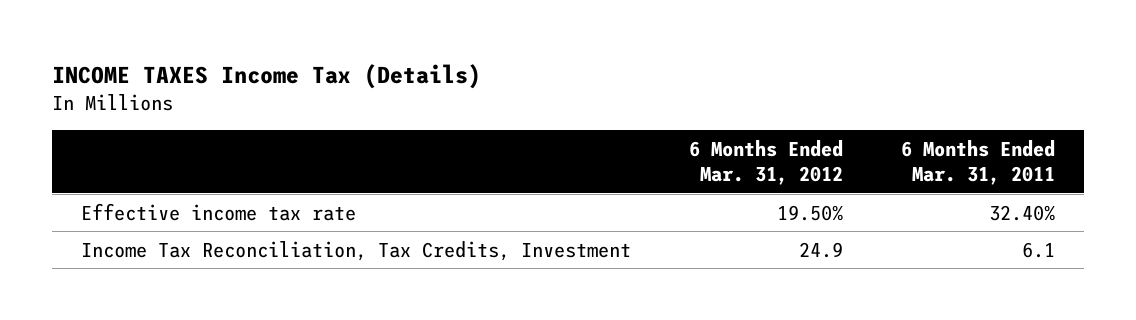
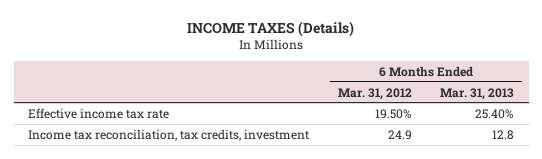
[52,64,482,90] INCOME TAXES Income Tax (Details) -> [187,20,355,37] INCOME TAXES (Details)
[901,139,1056,186] 6 Months Ended Mar. 31, 2011 -> none
none -> [440,87,515,100] Mar. 31, 2013
[81,240,632,261] Income Tax Reconciliation, Tax Credits, Investment -> [27,128,309,141] Income tax reconciliation, tax credits, investment

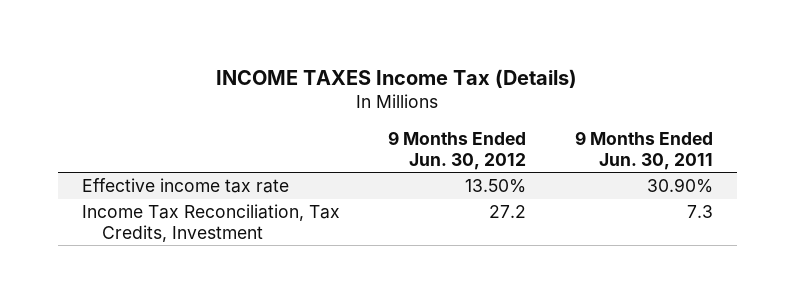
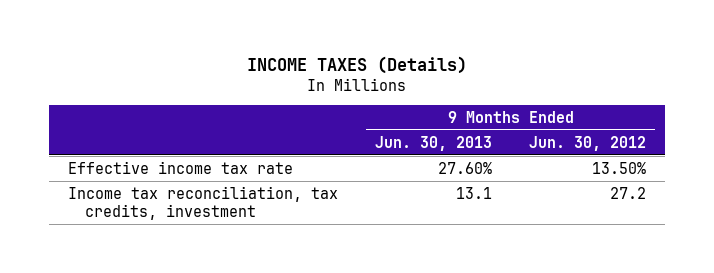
[216,68,578,88] INCOME TAXES Income Tax (Details) -> [246,56,467,75] INCOME TAXES (Details)
[574,130,713,170] 9 Months Ended Jun. 30, 2011 -> none
none -> [374,135,492,151] Jun. 30, 2013
[82,204,341,242] Income Tax Reconciliation, Tax Credits, Investment -> [67,185,338,221] Income tax reconciliation, tax credits, investment

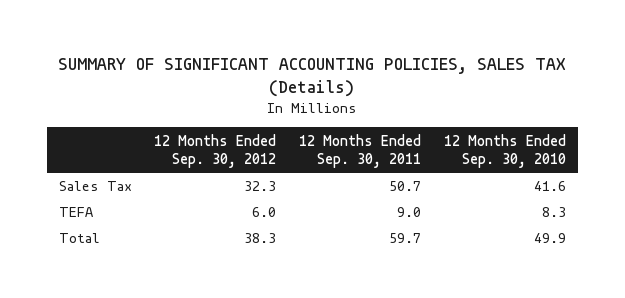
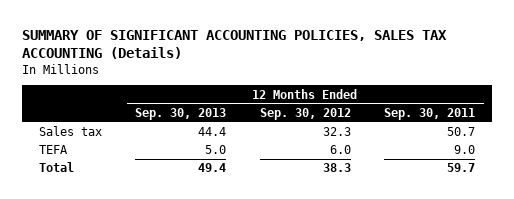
[58,57,567,97] SUMMARY OF SIGNIFICANT ACCOUNTING POLICIES, SALES TAX (Details) -> [22,30,448,60] SUMMARY OF SIGNIFICANT ACCOUNTING POLICIES, SALES TAX ACCOUNTING (Details)
[444,133,567,169] 12 Months Ended Sep. 30, 2010 -> none
none -> [135,107,227,120] Sep. 30, 2013
[58,181,132,192] Sales Tax -> [38,126,102,137] Sales tax

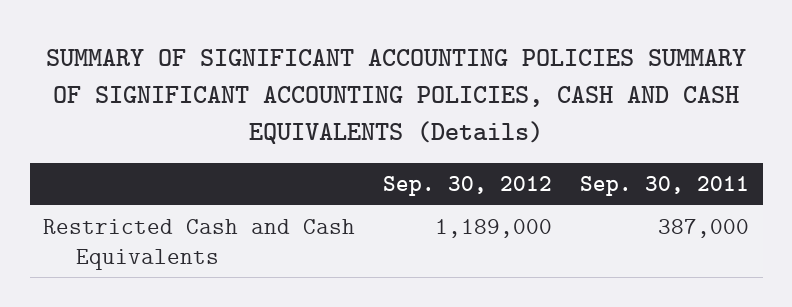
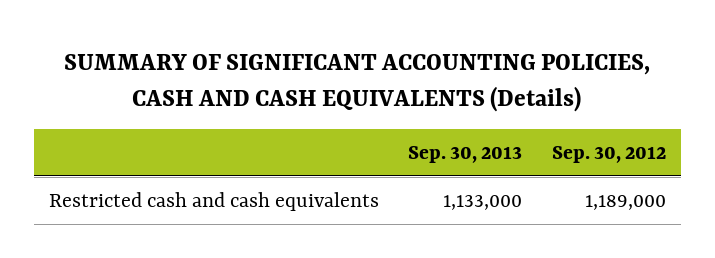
[46,49,747,144] SUMMARY OF SIGNIFICANT ACCOUNTING POLICIES SUMMARY OF SIGNIFICANT ACCOUNTING POLICIES, CASH AND CASH EQUIVALENTS (Details) -> [64,53,651,112] SUMMARY OF SIGNIFICANT ACCOUNTING POLICIES, CASH AND CASH EQUIVALENTS (Details)
[579,176,749,197] Sep. 30, 2011 -> none
none -> [408,145,523,163] Sep. 30, 2013
[43,219,356,270] Restricted Cash and Cash Equivalents -> [48,192,379,212] Restricted cash and cash equivalents

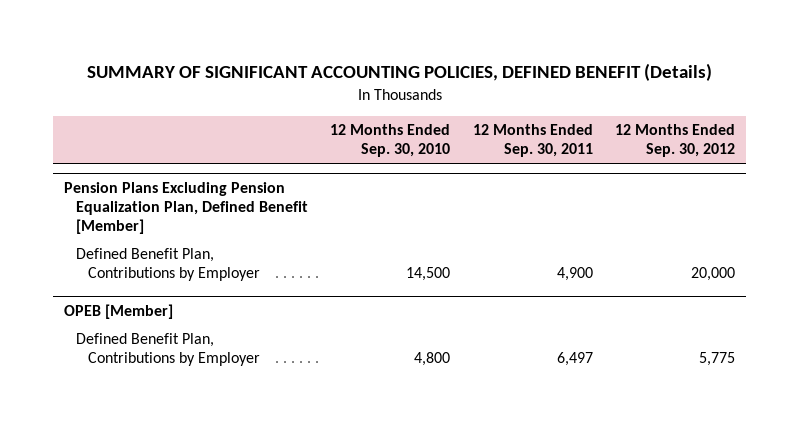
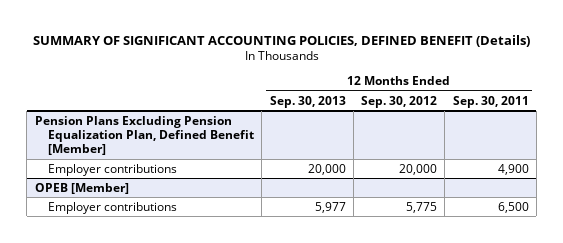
[330,124,451,158] 12 Months Ended Sep. 30, 2010 -> none
none -> [269,95,346,108] Sep. 30, 2013
[76,248,260,282] Defined Benefit Plan, Contributions by Employer -> [48,163,178,176] Employer contributions
[76,333,260,367] Defined Benefit Plan, Contributions by Employer -> [48,201,178,214] Employer contributions
[556,352,593,367] 6,497 -> [497,201,529,213] 6,500

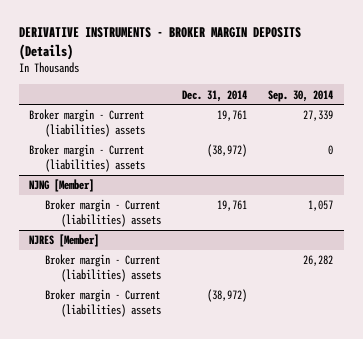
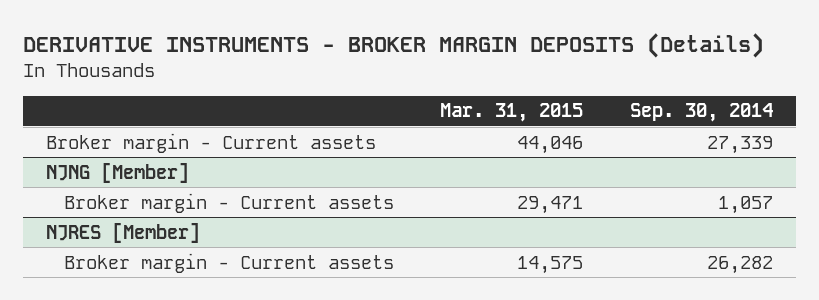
[182,89,248,102] Dec. 31, 2014 -> none
none -> [440,103,584,123] Mar. 31, 2015
[29,144,146,173] Broker margin - Current (liabilities) assets -> none
[29,109,146,138] Broker margin - Current (liabilities) assets -> [45,132,376,153] Broker margin - Current assets
[45,199,162,228] Broker margin - Current (liabilities) assets -> [63,192,394,213] Broker margin - Current assets
[45,289,162,318] Broker margin - Current (liabilities) assets -> none
[45,254,162,283] Broker margin - Current (liabilities) assets -> [63,252,394,273] Broker margin - Current assets

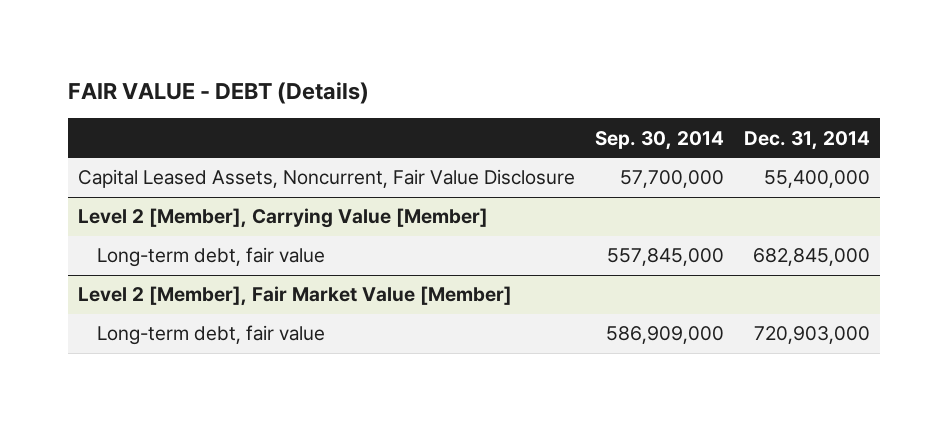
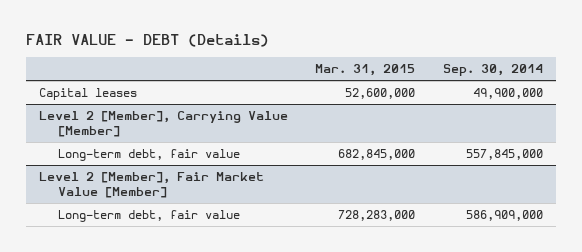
[743,130,870,150] Dec. 31, 2014 -> none
none -> [315,64,416,77] Mar. 31, 2015
[78,169,576,189] Capital Leased Assets, Noncurrent, Fair Value Disclosure -> none
none -> [39,88,138,101] Capital leases

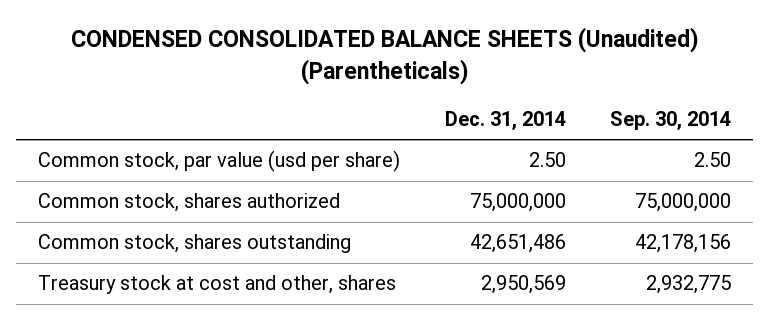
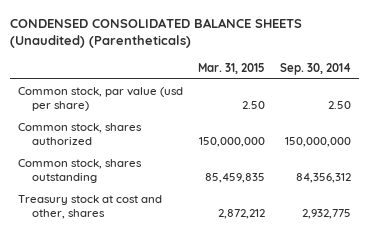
[444,111,566,132] Dec. 31, 2014 -> none
none -> [198,62,266,74] Mar. 31, 2015
[634,193,731,213] 75,000,000 -> [285,137,352,148] 150,000,000
[634,234,731,254] 42,178,156 -> [296,173,352,184] 84,356,312

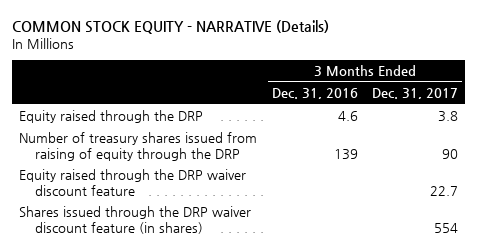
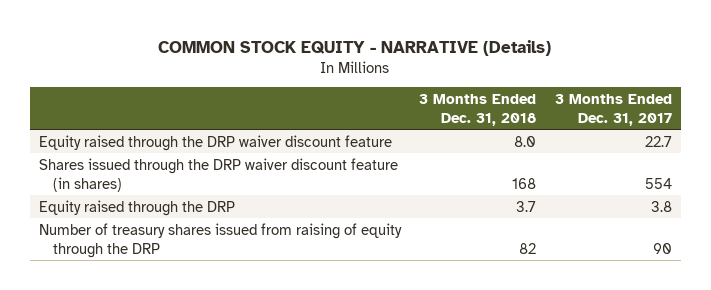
[271,87,358,99] Dec. 31, 2016 -> none
none -> [419,93,537,126] 3 Months Ended Dec. 31, 2018
[19,110,204,124] Equity raised through the DRP -> [39,199,236,216] Equity raised through the DRP
[19,132,258,161] Number of treasury shares issued from raising of equity through the DRP -> [39,222,403,258] Number of treasury shares issued from raising of equity through the DRP

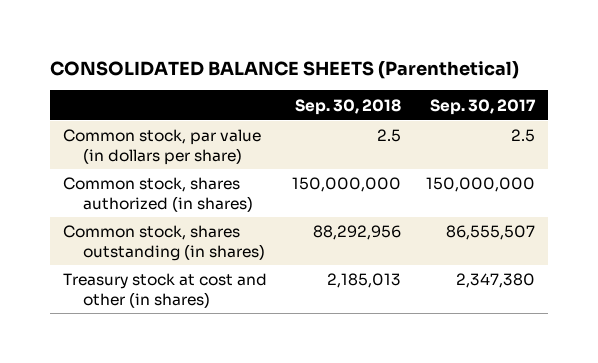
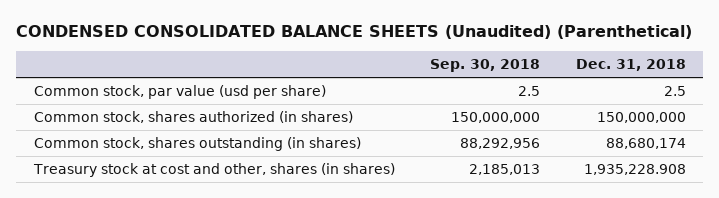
[50,60,520,79] CONSOLIDATED BALANCE SHEETS (Parenthetical) -> [15,25,692,40] CONDENSED CONSOLIDATED BALANCE SHEETS (Unaudited) (Parenthetical)
[430,98,537,115] Sep. 30, 2017 -> none
none -> [575,58,686,71] Dec. 31, 2018
[63,129,262,165] Common stock, par value (in dollars per share) -> [33,85,326,100] Common stock, par value (usd per share)
[63,273,268,308] Treasury stock at cost and other (in shares) -> [32,163,395,178] Treasury stock at cost and other, shares (in shares)

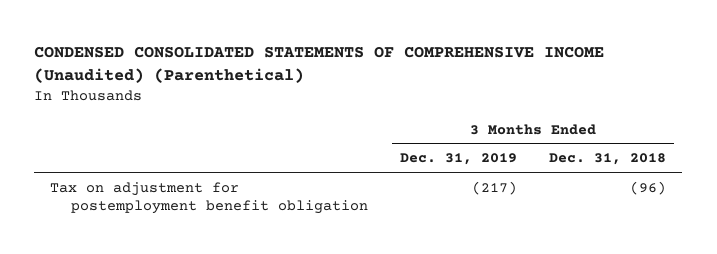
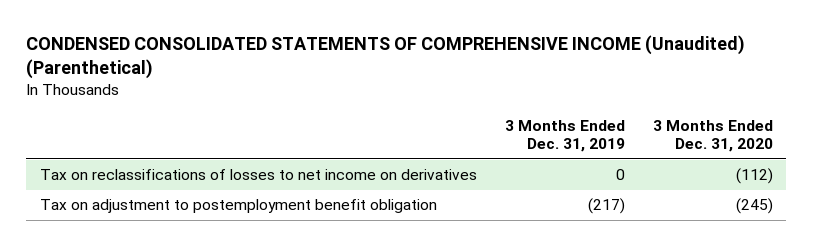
[549,153,667,166] Dec. 31, 2018 -> none
none -> [652,120,773,153] 3 Months Ended Dec. 31, 2020
none -> [40,169,478,181] Tax on reclassifications of losses to net income on derivatives
[50,181,368,214] Tax on adjustment for postemployment benefit obligation -> [40,199,438,214] Tax on adjustment to postemployment benefit obligation

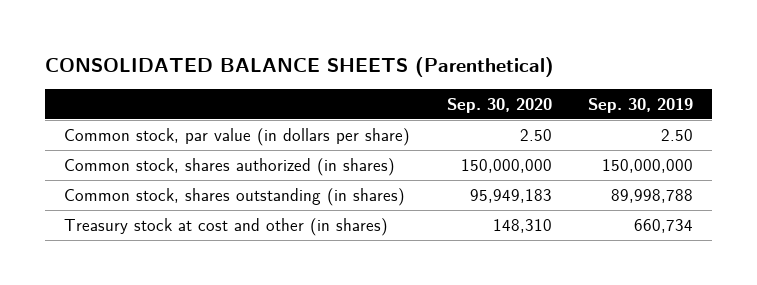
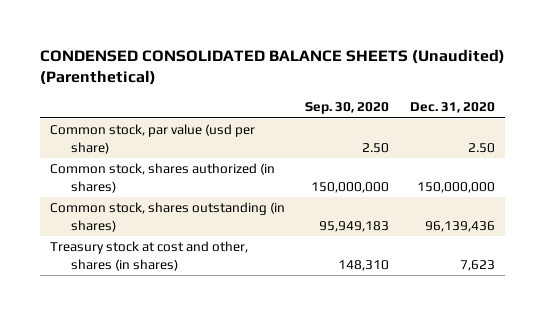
[45,56,555,77] CONSOLIDATED BALANCE SHEETS (Parenthetical) -> [39,48,505,86] CONDENSED CONSOLIDATED BALANCE SHEETS (Unaudited) (Parenthetical)
[588,97,694,113] Sep. 30, 2019 -> none
none -> [409,102,495,114] Dec. 31, 2020
[63,127,410,146] Common stock, par value (in dollars per share) -> [49,124,255,154] Common stock, par value (usd per share)
[63,217,388,236] Treasury stock at cost and other (in shares) -> [49,241,248,271] Treasury stock at cost and other, shares (in shares)

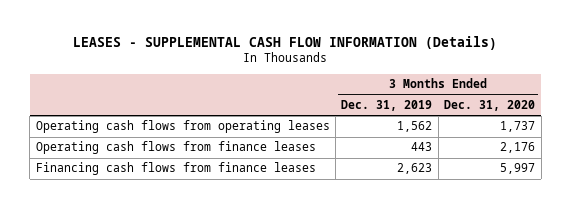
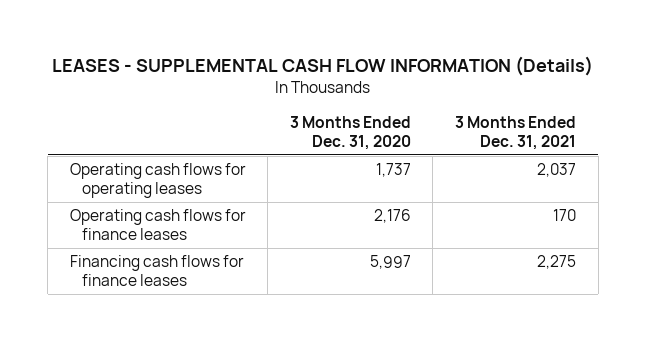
[341,99,433,111] Dec. 31, 2019 -> none
none -> [455,116,577,151] 3 Months Ended Dec. 31, 2021
[35,120,330,134] Operating cash flows from operating leases -> [69,163,246,199] Operating cash flows for operating leases
[35,141,316,155] Operating cash flows from finance leases -> [69,209,246,241] Operating cash flows for finance leases
[35,162,316,176] Financing cash flows from finance leases -> [69,255,244,287] Financing cash flows for finance leases

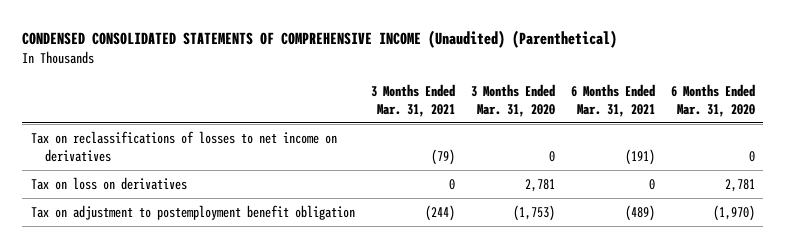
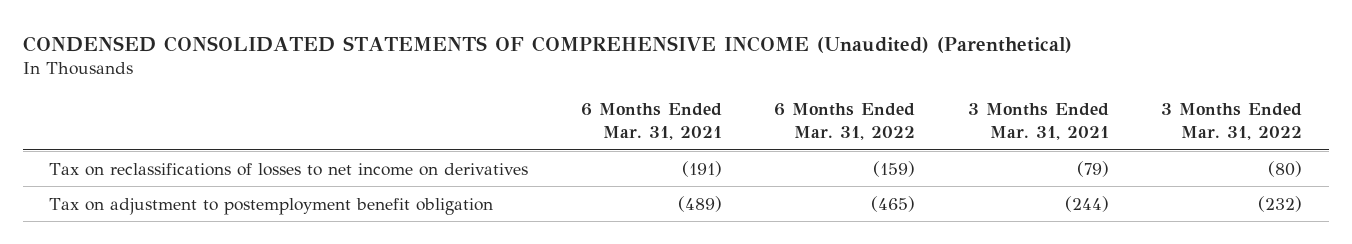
[470,83,555,117] 3 Months Ended Mar. 31, 2020 -> none
[671,83,756,117] 6 Months Ended Mar. 31, 2020 -> none
none -> [774,103,916,141] 6 Months Ended Mar. 31, 2022
none -> [1161,103,1303,141] 3 Months Ended Mar. 31, 2022
[30,177,187,191] Tax on loss on derivatives -> none

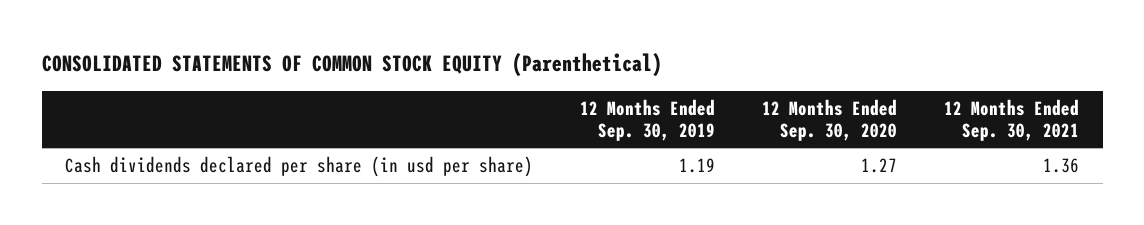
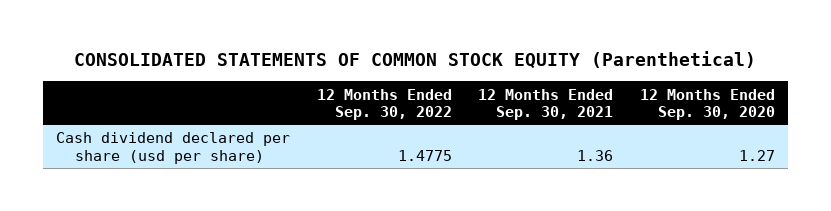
[580,98,716,141] 12 Months Ended Sep. 30, 2019 -> none
none -> [316,88,452,121] 12 Months Ended Sep. 30, 2022
[65,156,534,178] Cash dividends declared per share (in usd per share) -> [55,132,290,164] Cash dividend declared per share (usd per share)

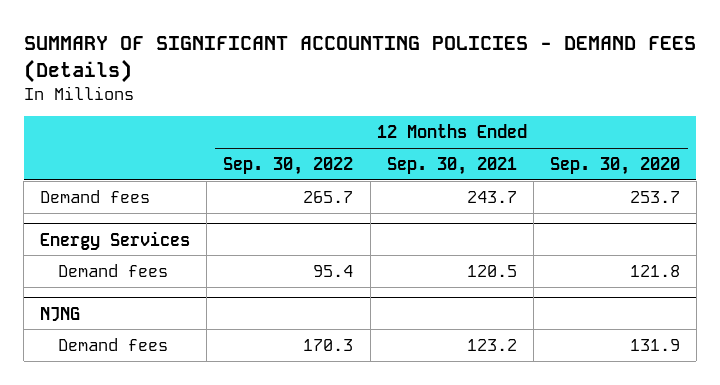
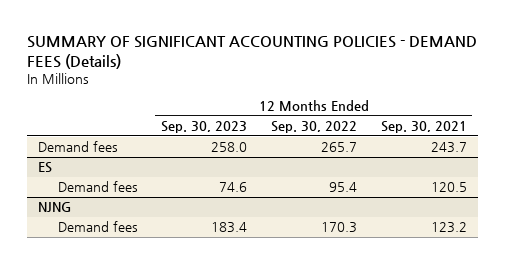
[549,156,680,175] Sep. 30, 2020 -> none
none -> [161,121,248,134] Sep. 30, 2023
[40,230,191,250] Energy Services -> [38,162,53,174] ES

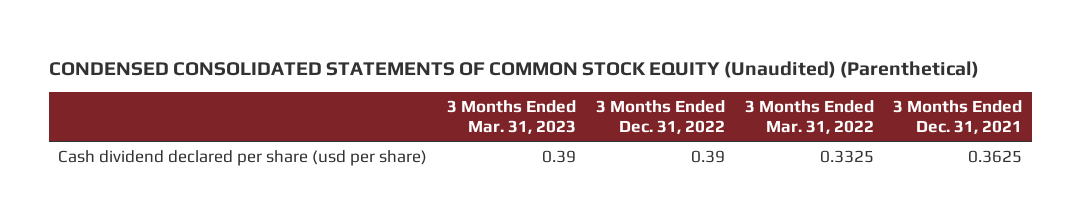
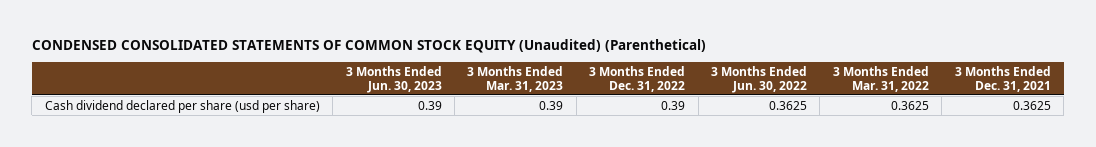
none -> [345,65,442,93] 3 Months Ended Jun. 30, 2023
none -> [711,65,808,93] 3 Months Ended Jun. 30, 2022
[819,150,874,164] 0.3325 -> [890,100,929,110] 0.3625

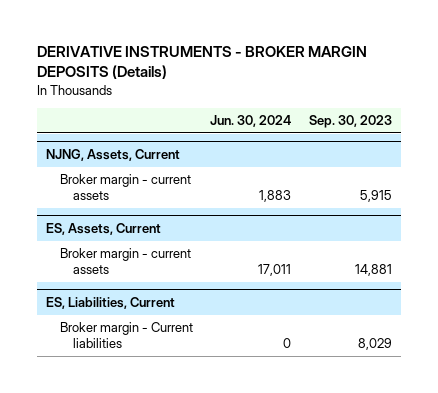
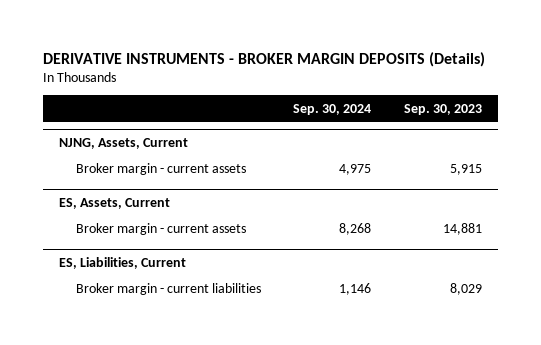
[210,114,292,127] Jun. 30, 2024 -> none
none -> [293,103,372,115] Sep. 30, 2024
[59,322,193,349] Broker margin - Current liabilities -> [75,283,261,296] Broker margin - current liabilities

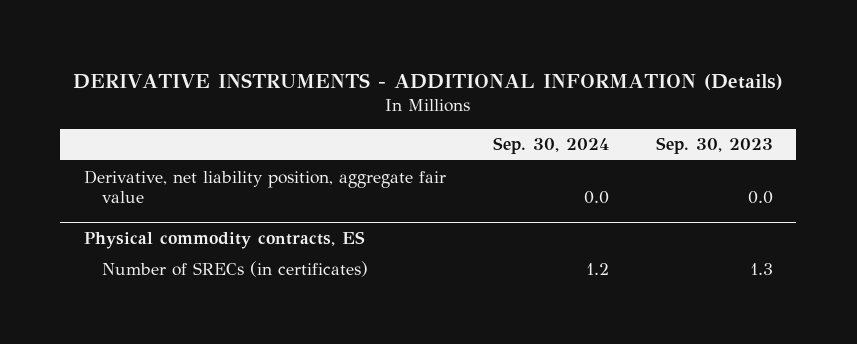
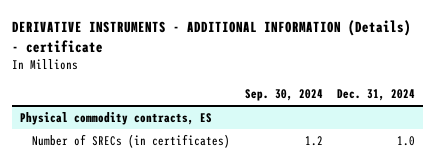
[73,72,784,90] DERIVATIVE INSTRUMENTS - ADDITIONAL INFORMATION (Details) -> [12,20,412,53] DERIVATIVE INSTRUMENTS - ADDITIONAL INFORMATION (Details) - certificate
[655,137,773,155] Sep. 30, 2023 -> none
none -> [337,88,416,101] Dec. 31, 2024
[83,169,446,203] Derivative, net liability position, aggregate fair value -> none

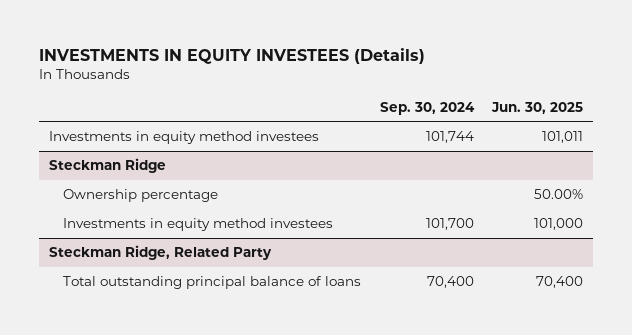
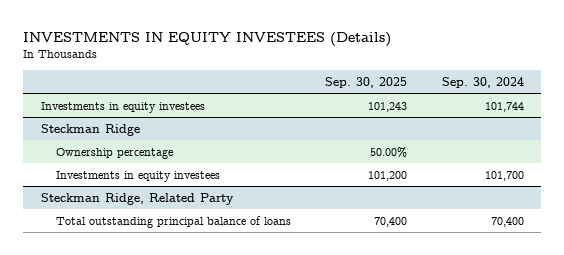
[491,101,584,114] Jun. 30, 2025 -> none
none -> [325,76,408,88] Sep. 30, 2025
[48,131,319,145] Investments in equity method investees -> [40,101,205,113] Investments in equity investees
[62,218,333,232] Investments in equity method investees -> [56,170,221,182] Investments in equity investees

